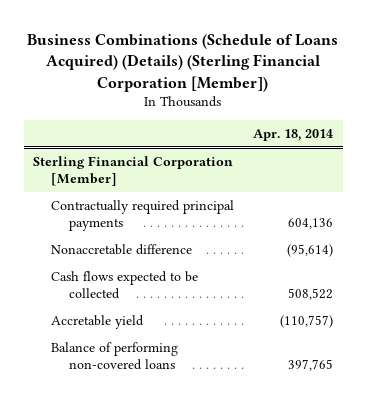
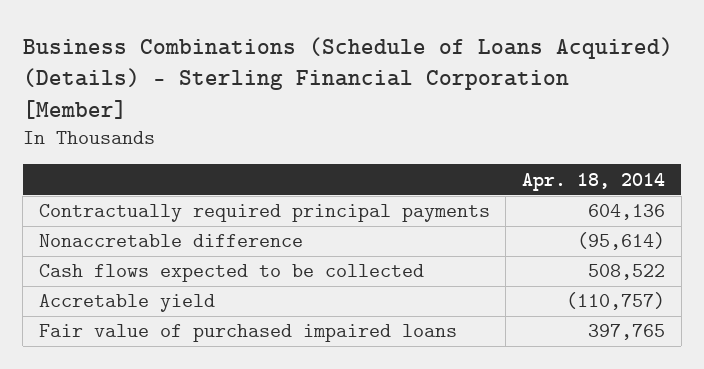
[27,34,339,92] Business Combinations (Schedule of Loans Acquired) (Details) (Sterling Financial Corporation [Member]) -> [22,36,673,119] Business Combinations (Schedule of Loans Acquired) (Details) - Sterling Financial Corporation [Member]
[33,155,234,186] Sterling Financial Corporation [Member] -> none
[50,341,178,370] Balance of performing non-covered loans -> [38,324,457,343] Fair value of purchased impaired loans

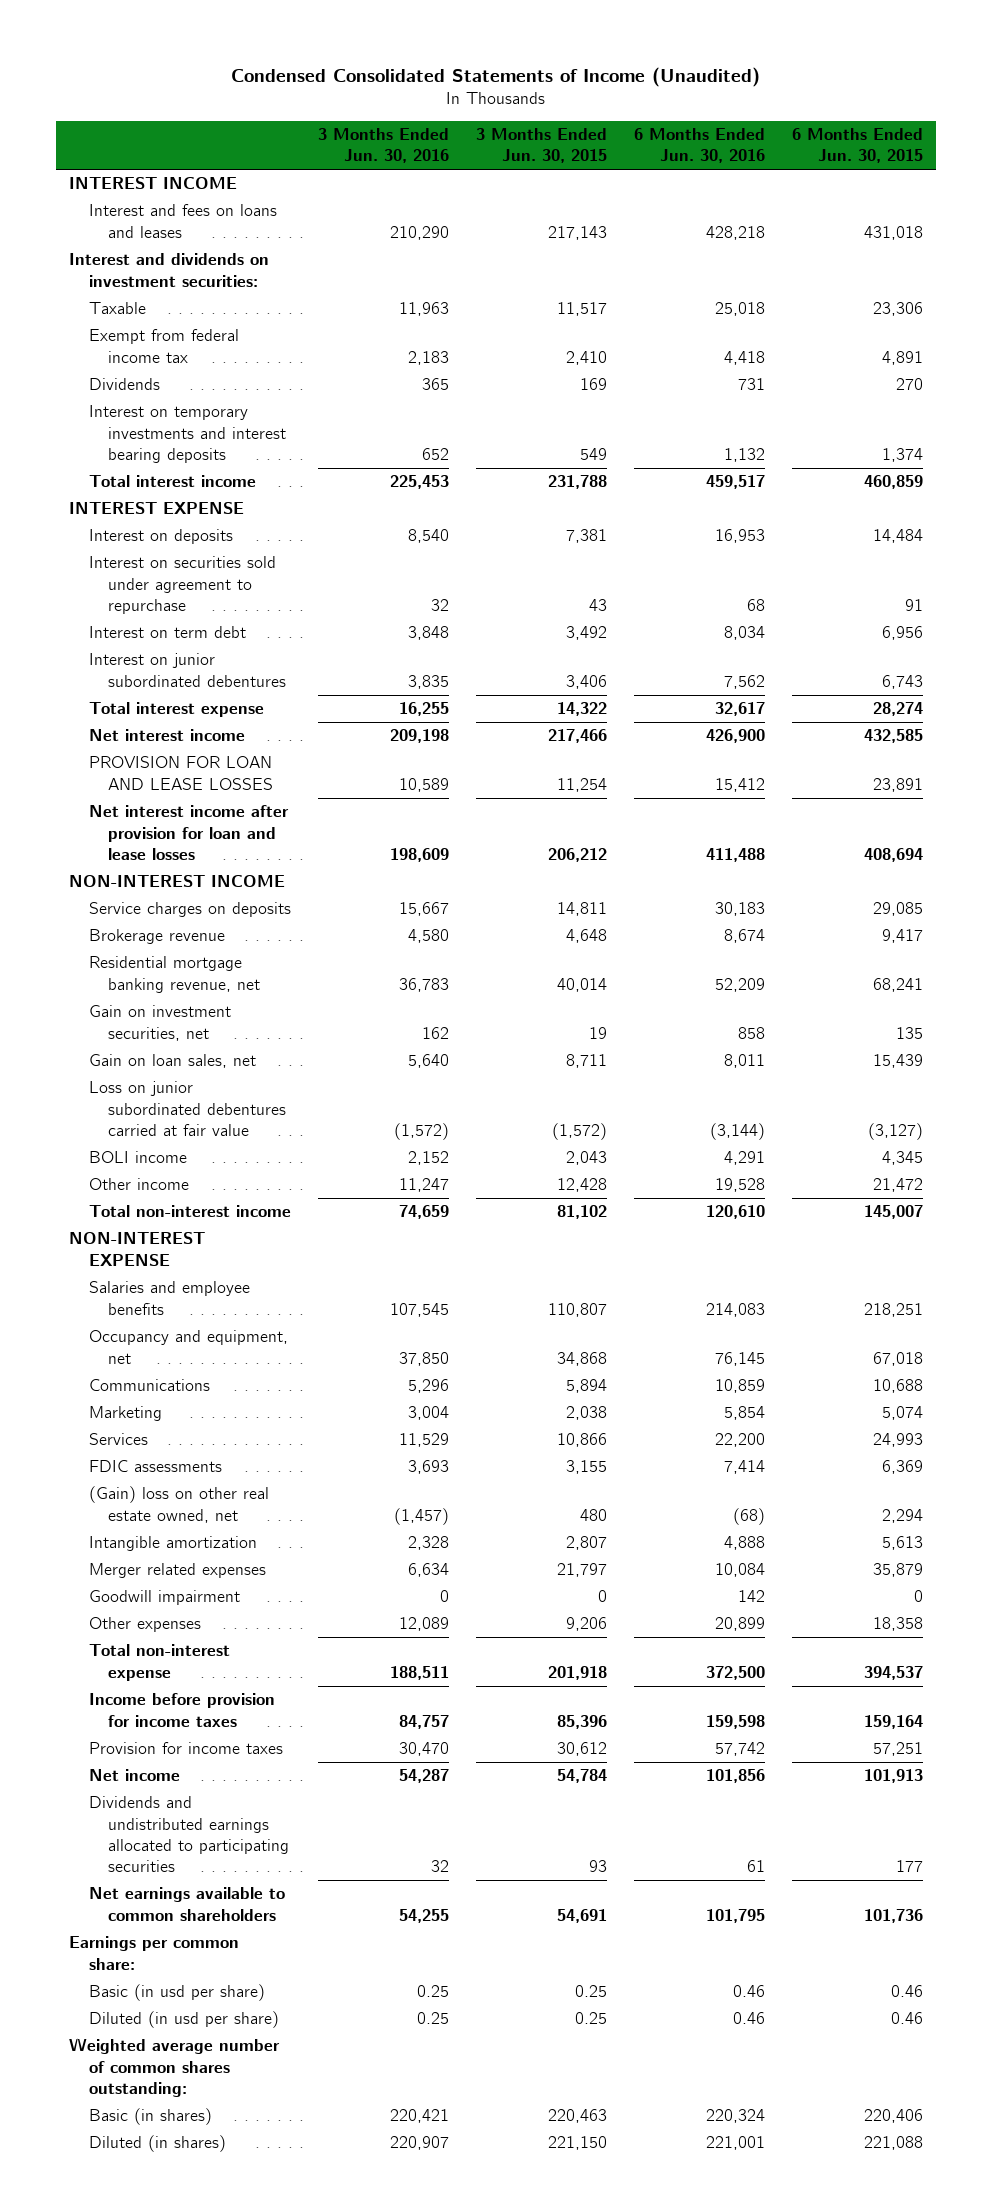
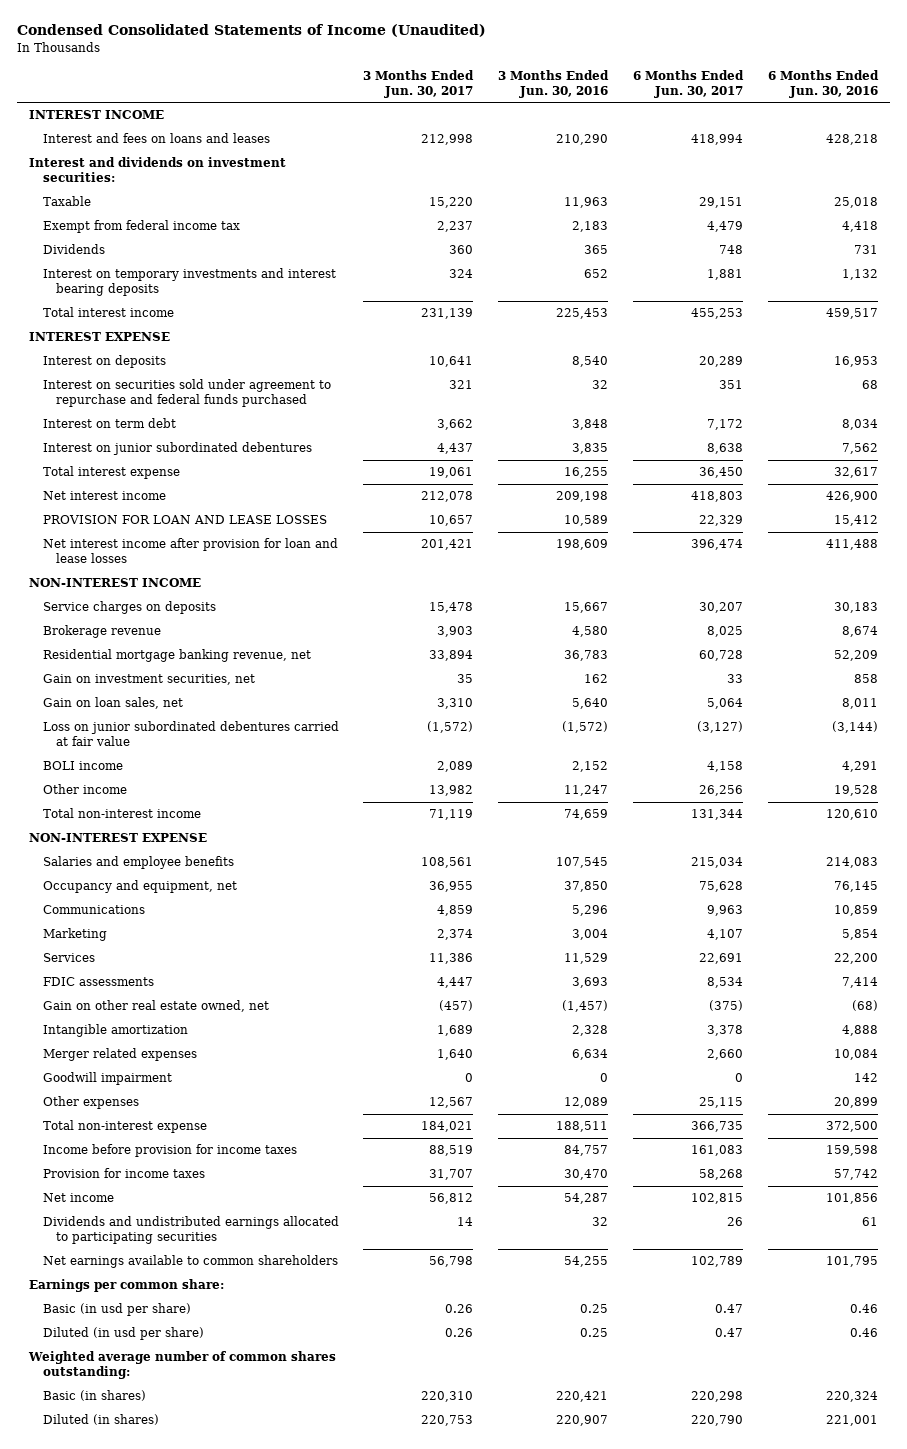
[475,128,607,164] 3 Months Ended Jun. 30, 2015 -> none
[791,128,923,164] 6 Months Ended Jun. 30, 2015 -> none
none -> [363,69,475,98] 3 Months Ended Jun. 30, 2017
none -> [632,69,744,98] 6 Months Ended Jun. 30, 2017
[88,556,276,615] Interest on securities sold under agreement to repurchase -> [42,379,331,408] Interest on securities sold under agreement to repurchase and federal funds purchased
[88,1486,269,1523] (Gain) loss on other real estate owned, net -> [42,1000,269,1013] Gain on other real estate owned, net

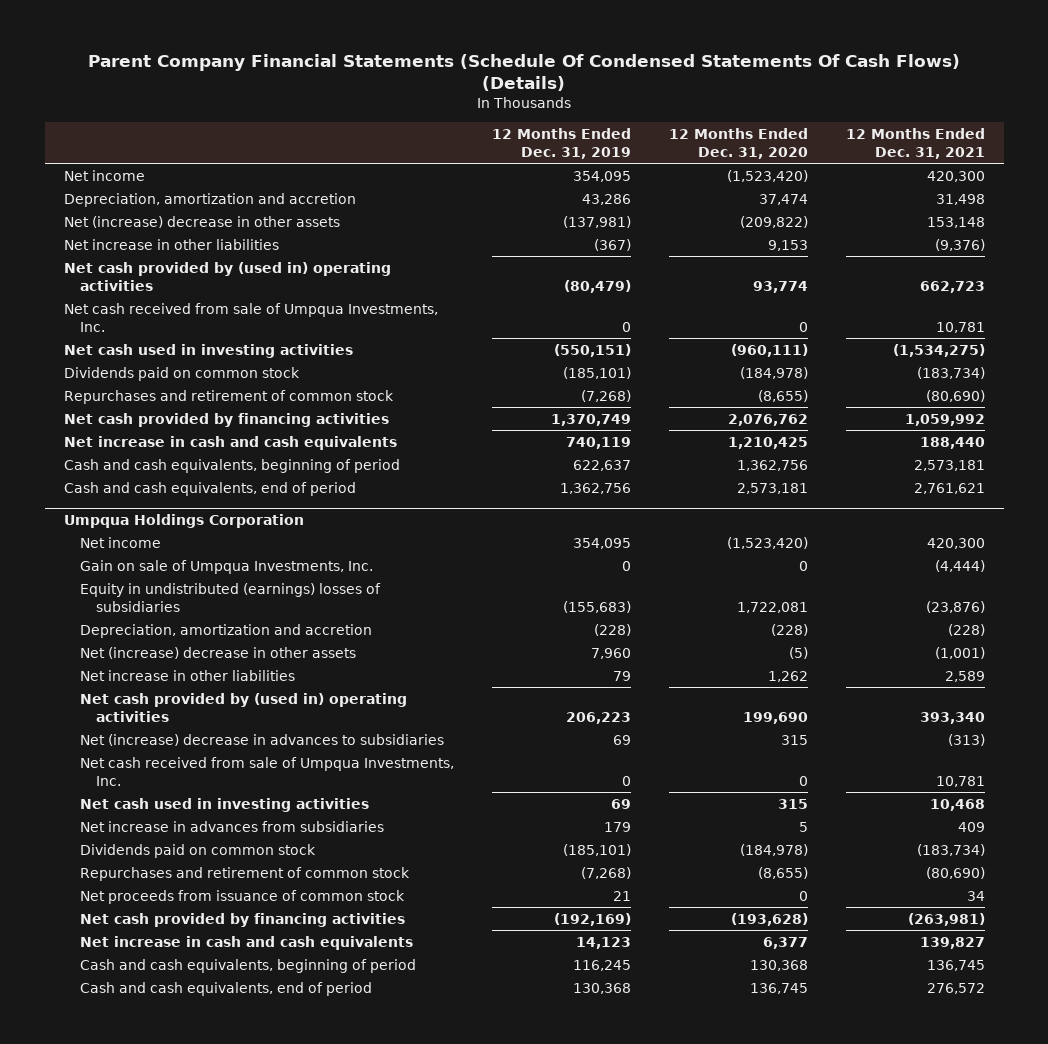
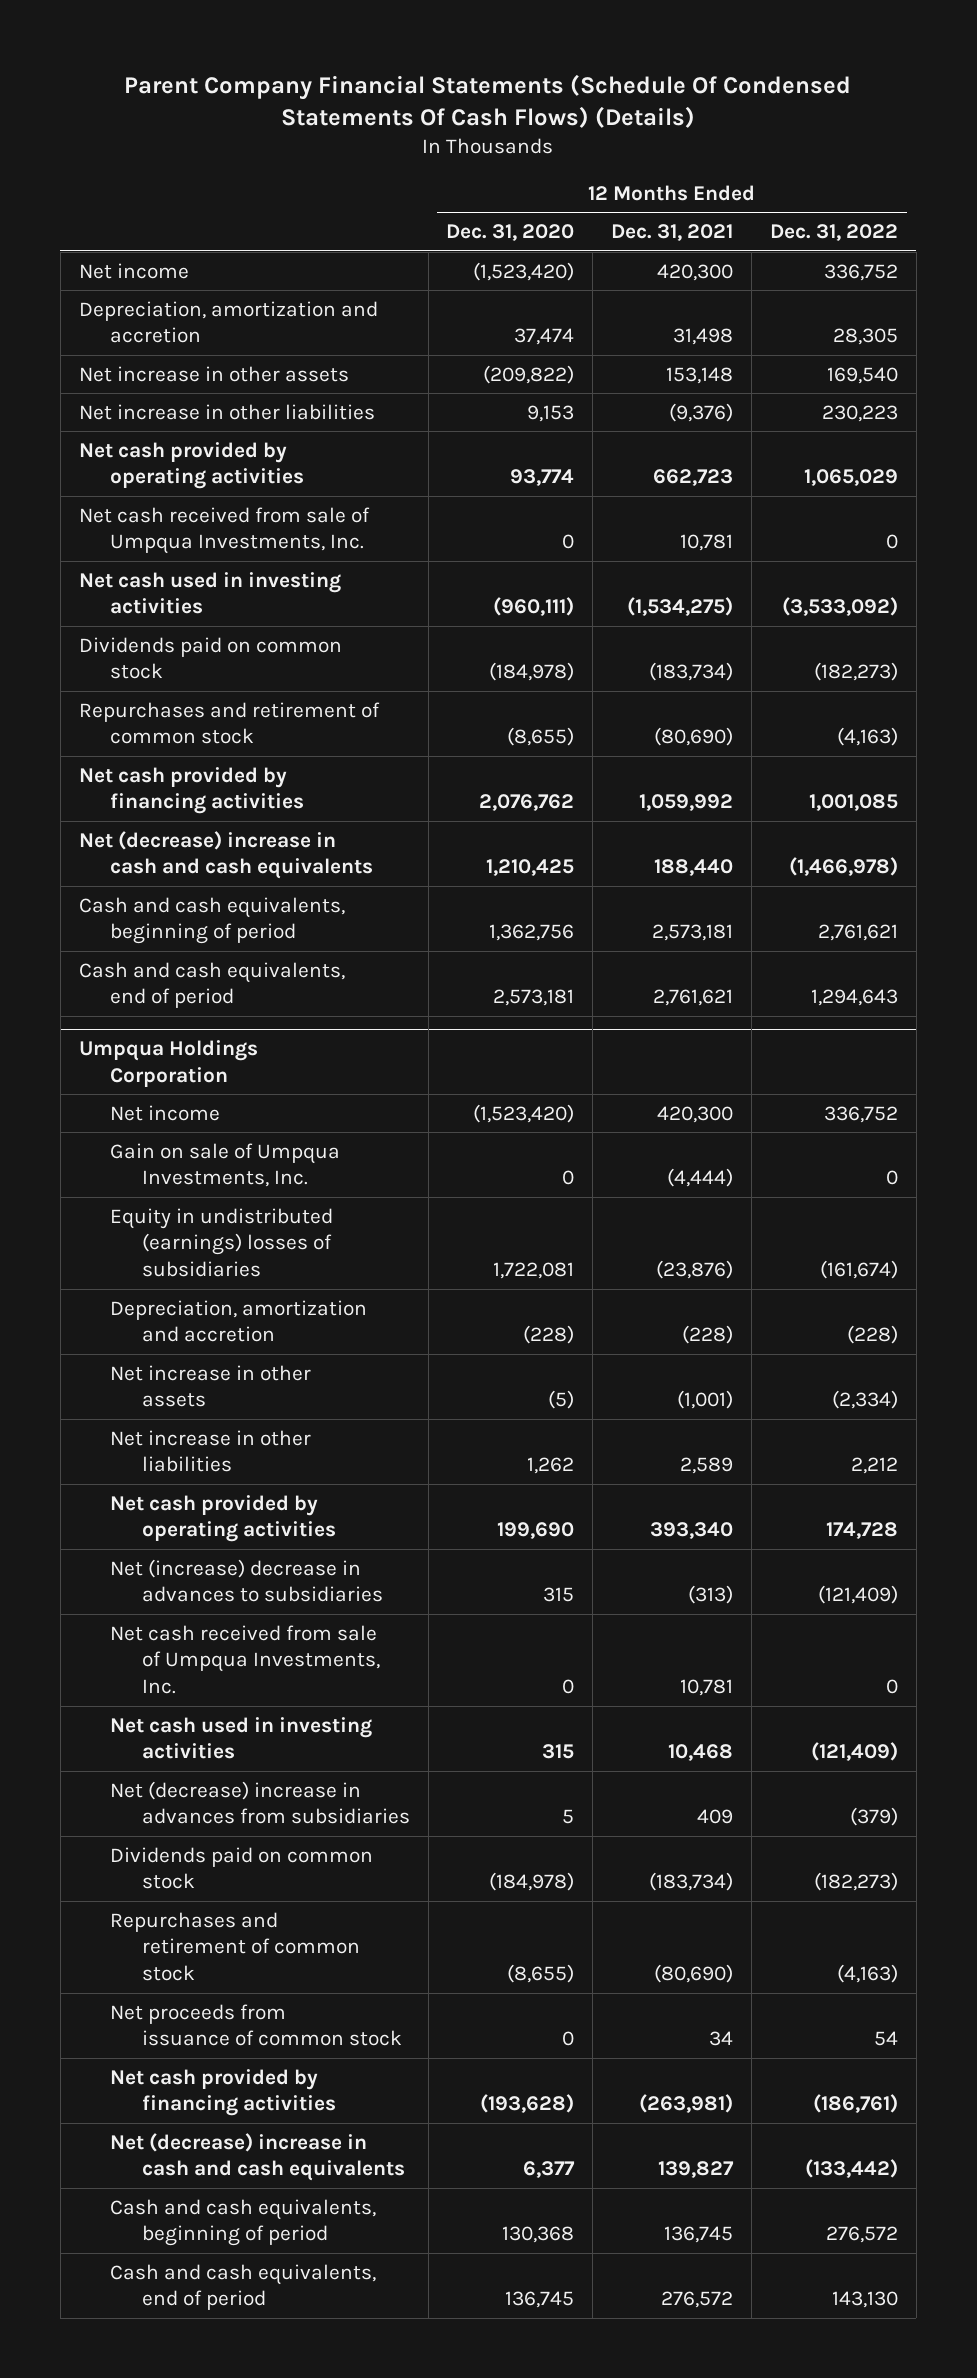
[491,127,631,160] 12 Months Ended Dec. 31, 2019 -> none
none -> [769,224,898,242] Dec. 31, 2022
[63,215,340,228] Net (increase) decrease in other assets -> [78,365,349,382] Net increase in other assets
[63,261,391,292] Net cash provided by (used in) operating activities -> [78,441,305,490] Net cash provided by operating activities
[63,435,397,450] Net increase in cash and cash equivalents -> [78,830,374,880] Net (decrease) increase in cash and cash equivalents
[79,646,356,659] Net (increase) decrease in other assets -> [110,1364,312,1408] Net increase in other assets
[79,692,407,723] Net cash provided by (used in) operating activities -> [110,1494,336,1543] Net cash provided by operating activities
[79,820,384,832] Net increase in advances from subsidiaries -> [110,1780,410,1825] Net (decrease) increase in advances from subsidiaries
[79,935,413,950] Net increase in cash and cash equivalents -> [110,2132,405,2182] Net (decrease) increase in cash and cash equivalents

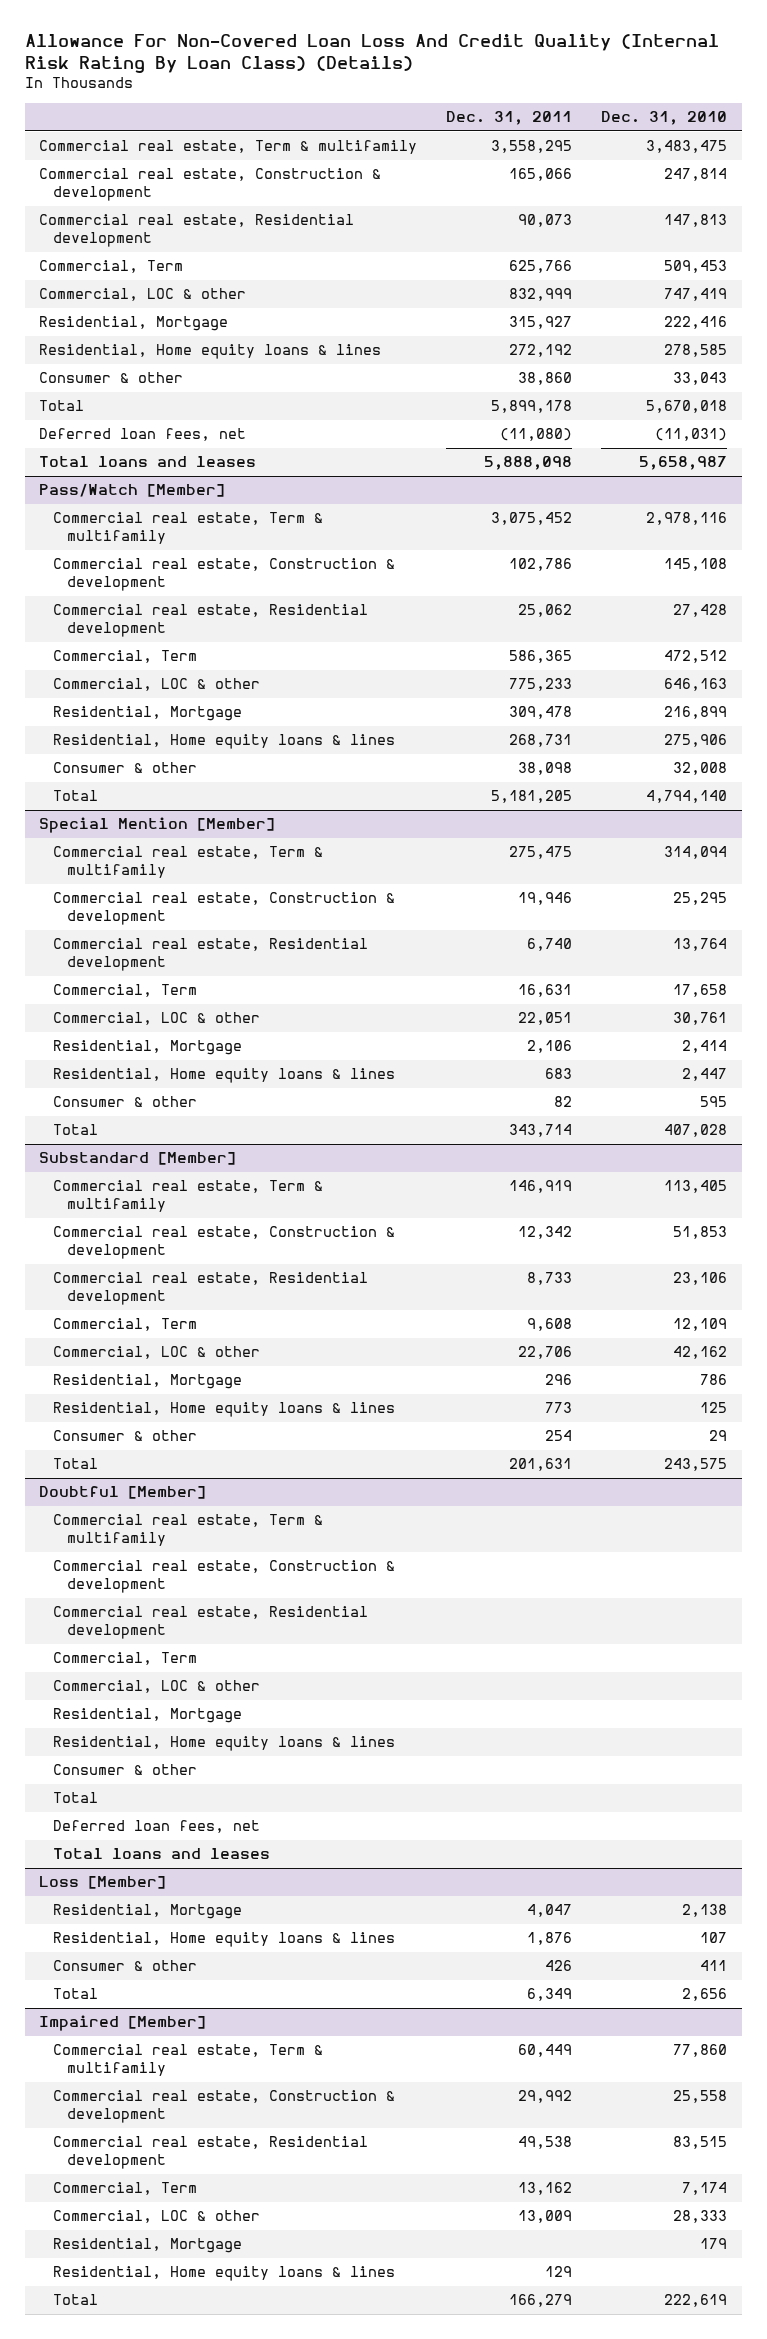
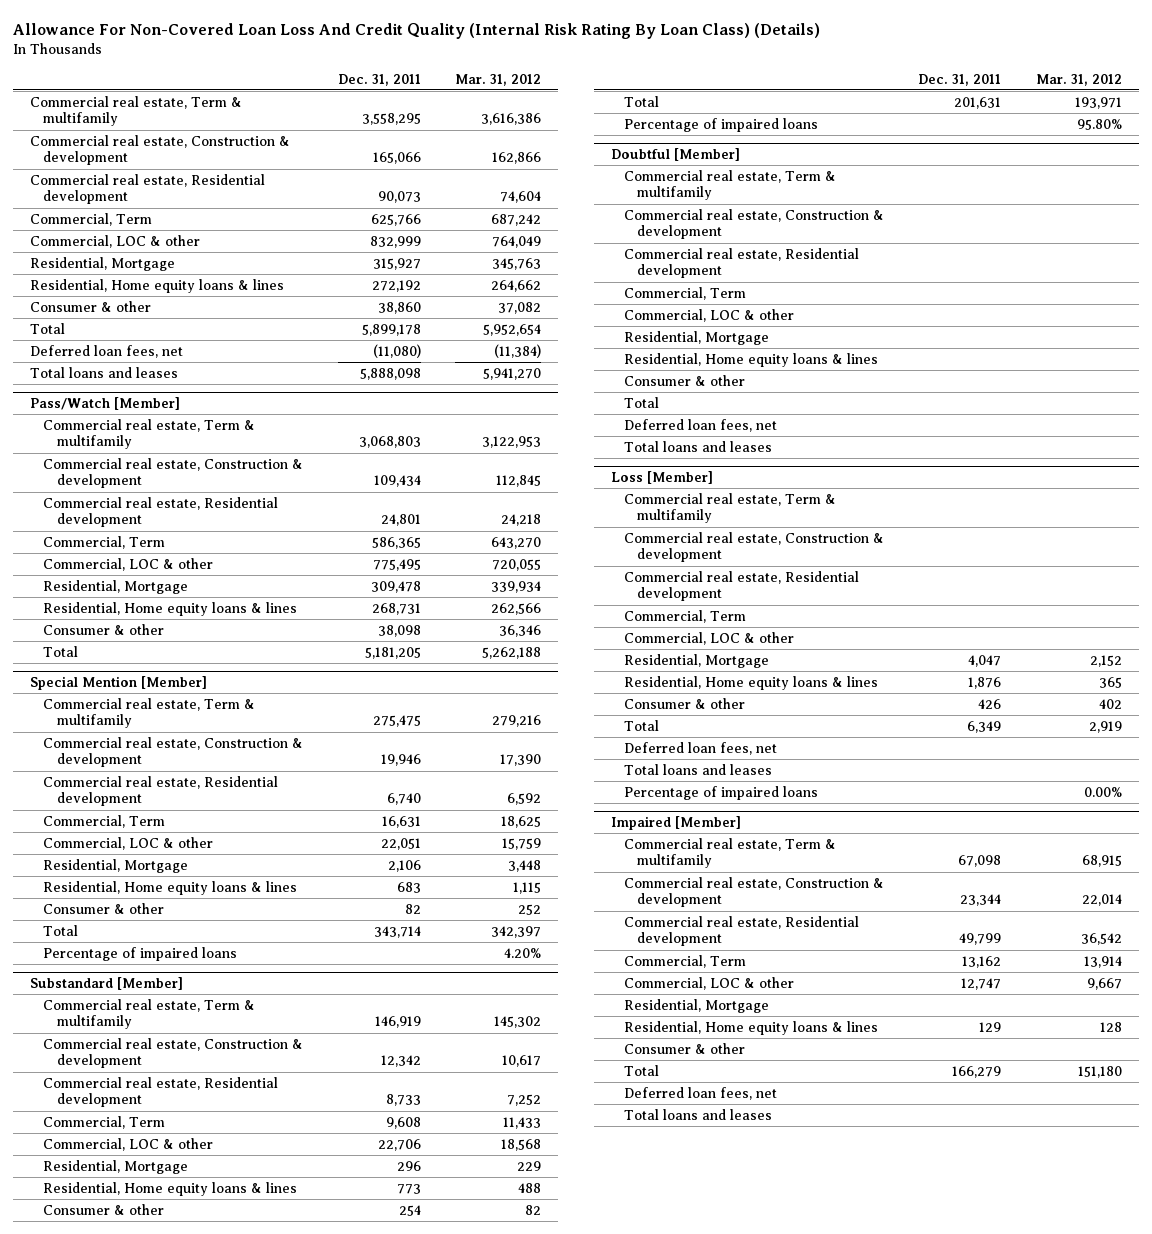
[601,111,728,126] Dec. 31, 2010 -> none
none -> [455,73,542,86] Mar. 31, 2012
[491,512,573,526] 3,075,452 -> [358,436,421,449] 3,068,803
[509,558,573,572] 102,786 -> [373,475,421,488] 109,434
[518,604,573,618] 25,062 -> [380,514,421,527] 24,801
[509,678,573,692] 775,233 -> [372,558,421,571] 775,495
none -> [43,946,238,961] Percentage of impaired loans
none -> [624,117,819,132] Percentage of impaired loans
none -> [624,492,837,524] Commercial real estate, Term & multifamily
none -> [624,531,885,563] Commercial real estate, Construction & development
none -> [624,570,860,602] Commercial real estate, Residential development
none -> [624,609,747,623] Commercial, Term
none -> [624,631,795,645] Commercial, LOC & other
none -> [624,741,778,755] Deferred loan fees, net
none -> [624,763,773,775] Total loans and leases
none -> [624,785,819,800] Percentage of impaired loans
[518,2044,573,2058] 60,449 -> [958,855,1002,868] 67,098
[518,2090,573,2104] 29,992 -> [960,894,1002,907] 23,344
[518,2136,573,2150] 49,538 -> [959,933,1002,946] 49,799
[518,2210,573,2224] 13,009 -> [961,977,1002,990] 12,747
none -> [624,1042,746,1054] Consumer & other
none -> [624,1086,778,1100] Deferred loan fees, net
none -> [624,1108,773,1120] Total loans and leases

